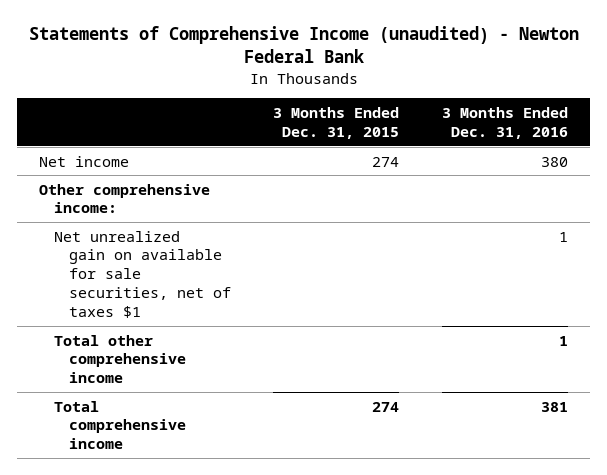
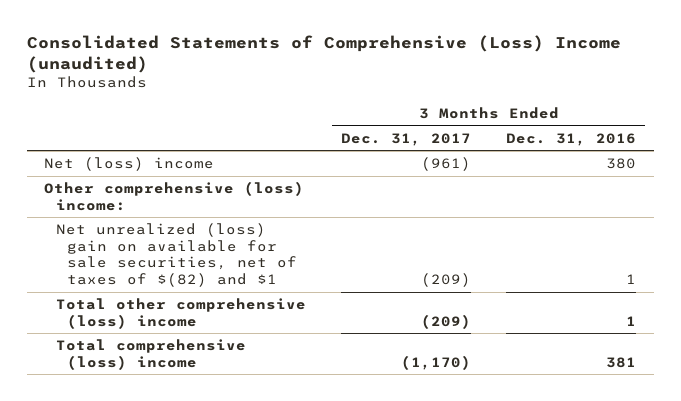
[28,26,579,64] Statements of Comprehensive Income (unaudited) - Newton Federal Bank -> [26,34,621,73] Consolidated Statements of Comprehensive (Loss) Income (unaudited)
[273,106,400,139] 3 Months Ended Dec. 31, 2015 -> none
none -> [341,132,472,146] Dec. 31, 2017
[38,155,129,167] Net income -> [44,157,215,172] Net (loss) income
[38,183,210,214] Other comprehensive income: -> [44,181,305,211] Other comprehensive (loss) income:
[53,230,231,318] Net unrealized gain on available for sale securities, net of taxes $1 -> [55,223,298,288] Net unrealized (loss) gain on available for sale securities, net of taxes of $(82) and $1
[53,334,186,384] Total other comprehensive income -> [55,298,306,329] Total other comprehensive (loss) income
[53,400,186,450] Total comprehensive income -> [55,339,246,370] Total comprehensive (loss) income

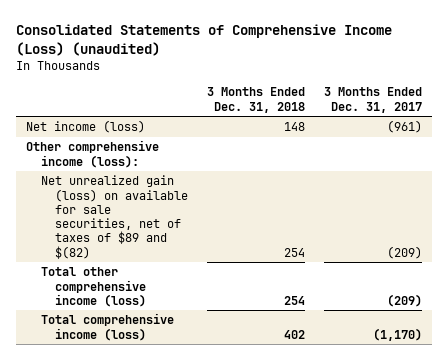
[26,34,621,73] Consolidated Statements of Comprehensive (Loss) Income (unaudited) -> [16,24,393,56] Consolidated Statements of Comprehensive Income (Loss) (unaudited)
[506,132,637,146] Dec. 31, 2016 -> none
none -> [207,87,306,113] 3 Months Ended Dec. 31, 2018
[44,157,215,172] Net (loss) income -> [25,120,145,134] Net income (loss)
[44,181,305,211] Other comprehensive (loss) income: -> [25,140,159,168] Other comprehensive income (loss):
[55,223,298,288] Net unrealized (loss) gain on available for sale securities, net of taxes of $(82) and $1 -> [40,175,189,259] Net unrealized gain (loss) on available for sale securities, net of taxes of $89 and $(82)
[55,298,306,329] Total other comprehensive (loss) income -> [40,267,147,307] Total other comprehensive income (loss)
[55,339,246,370] Total comprehensive (loss) income -> [40,313,174,341] Total comprehensive income (loss)

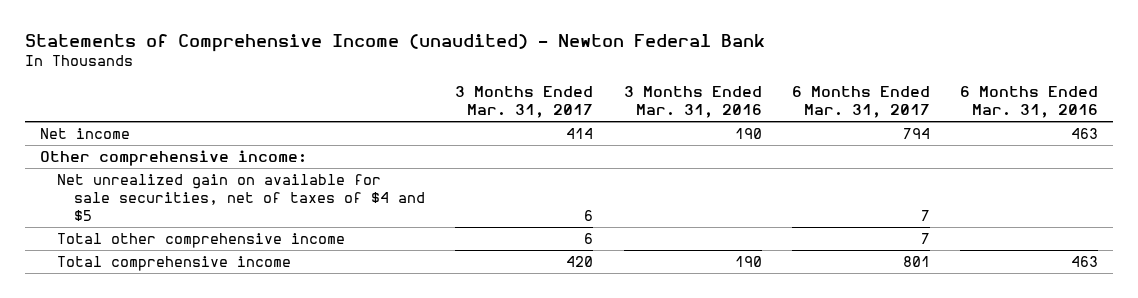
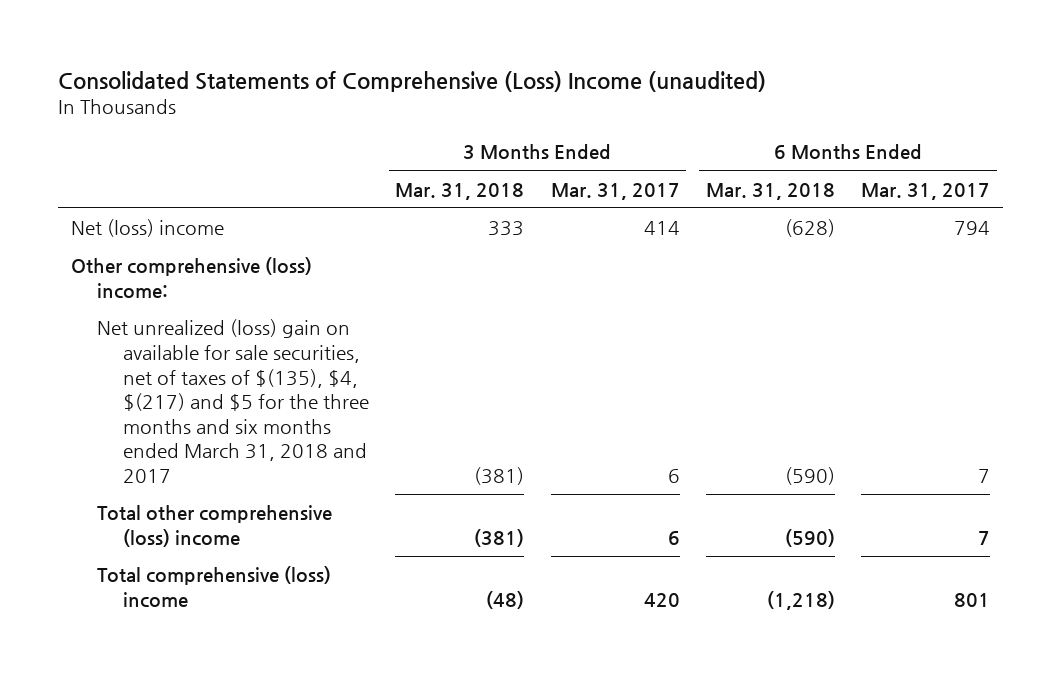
[24,34,765,53] Statements of Comprehensive Income (unaudited) - Newton Federal Bank -> [58,70,767,92] Consolidated Statements of Comprehensive (Loss) Income (unaudited)
[623,86,762,119] 3 Months Ended Mar. 31, 2016 -> none
[959,86,1098,119] 6 Months Ended Mar. 31, 2016 -> none
none -> [395,182,525,200] Mar. 31, 2018
none -> [705,182,835,200] Mar. 31, 2018
[39,127,130,139] Net income -> [71,219,225,238] Net (loss) income
[39,149,307,166] Other comprehensive income: -> [71,257,313,300] Other comprehensive (loss) income:
[57,173,426,221] Net unrealized gain on available for sale securities, net of taxes of $4 and $5 -> [97,319,370,483] Net unrealized (loss) gain on available for sale securities, net of taxes of $(135), $4, $(217) and $5 for the three months and six months ended March 31, 2018 and 2017
[57,232,346,248] Total other comprehensive income -> [97,505,333,548] Total other comprehensive (loss) income
[57,255,292,271] Total comprehensive income -> [97,566,332,609] Total comprehensive (loss) income

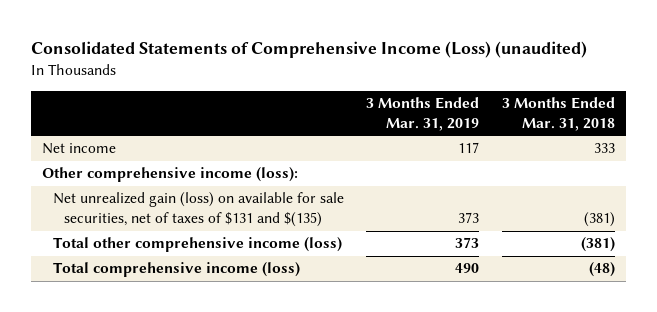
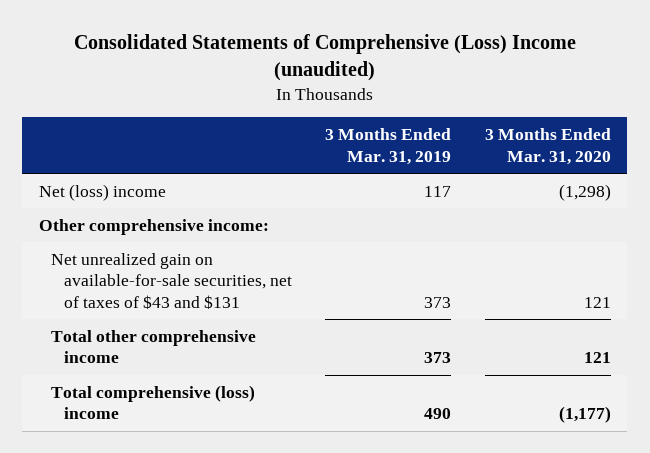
[30,41,587,59] Consolidated Statements of Comprehensive Income (Loss) (unaudited) -> [73,34,576,82] Consolidated Statements of Comprehensive (Loss) Income (unaudited)
[501,97,615,131] 3 Months Ended Mar. 31, 2018 -> none
none -> [484,128,611,165] 3 Months Ended Mar. 31, 2020
[41,143,116,155] Net income -> [39,183,167,201] Net (loss) income
[41,167,298,183] Other comprehensive income (loss): -> [39,218,270,235] Other comprehensive income:
[52,192,344,228] Net unrealized gain (loss) on available for sale securities, net of taxes of $131 and $(135) -> [51,252,292,309] Net unrealized gain on available-for-sale securities, net of taxes of $43 and $131
[52,237,342,253] Total other comprehensive income (loss) -> [51,329,257,364] Total other comprehensive income
[52,262,300,278] Total comprehensive income (loss) -> [51,384,256,420] Total comprehensive (loss) income

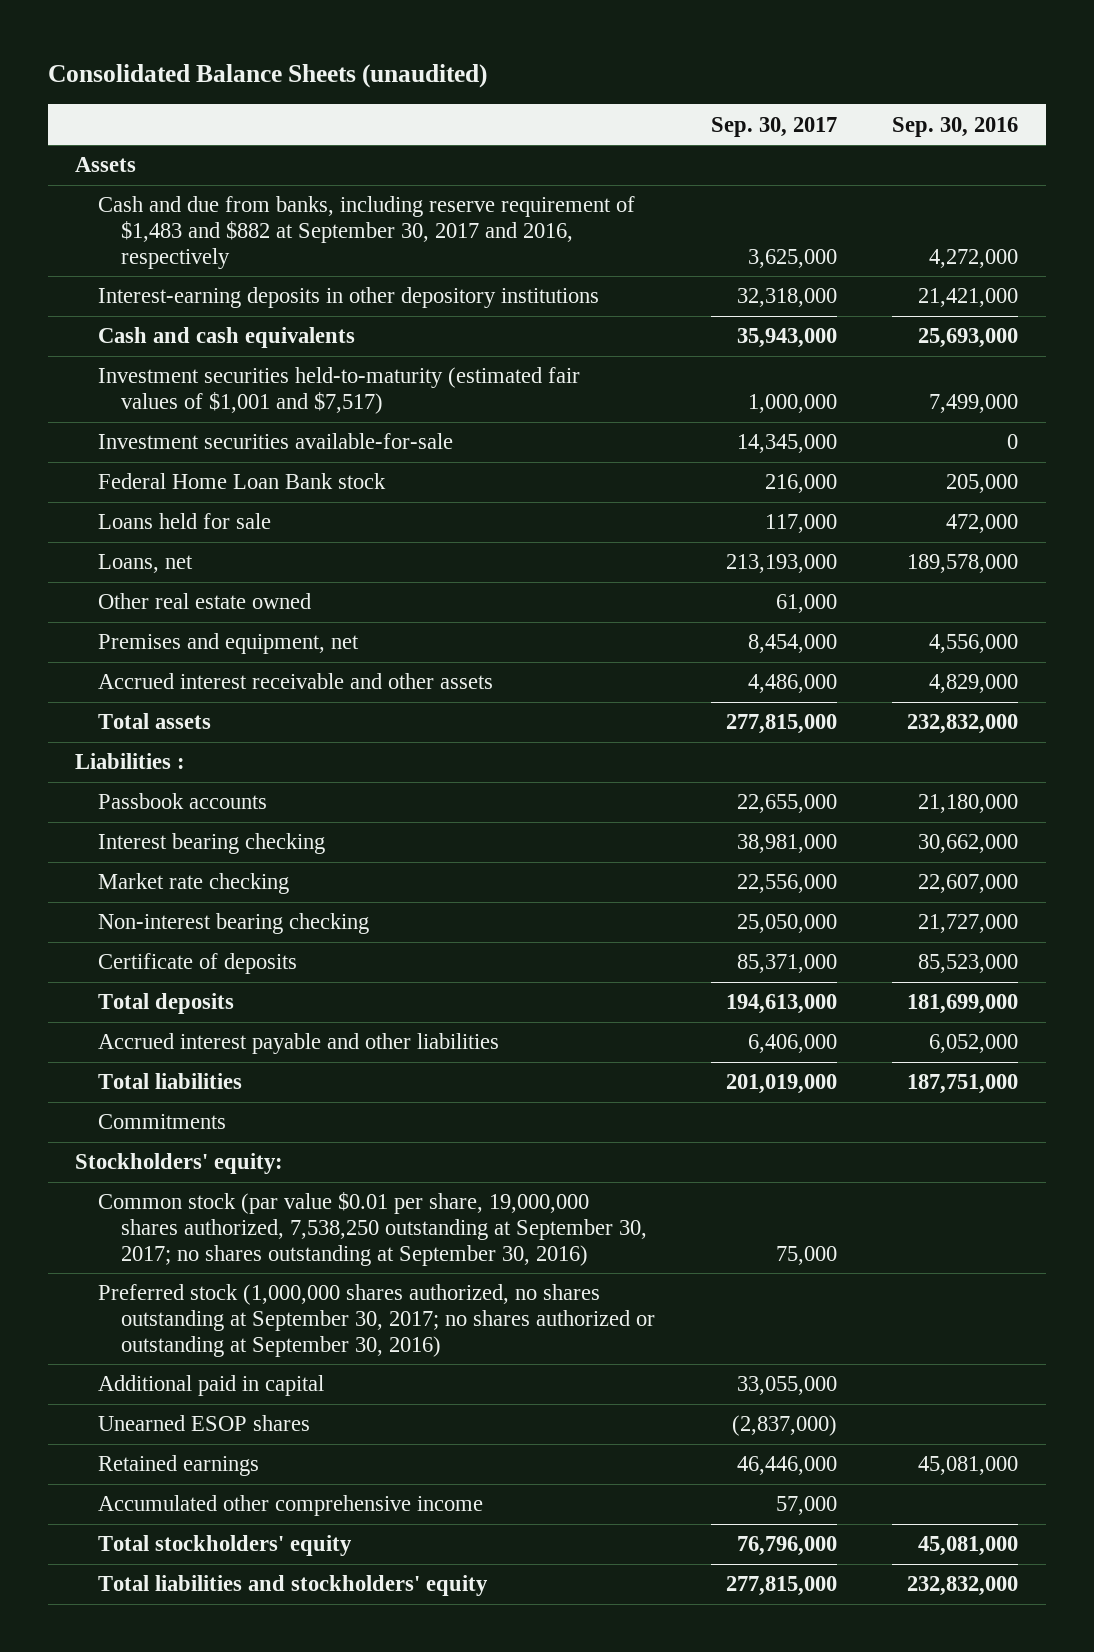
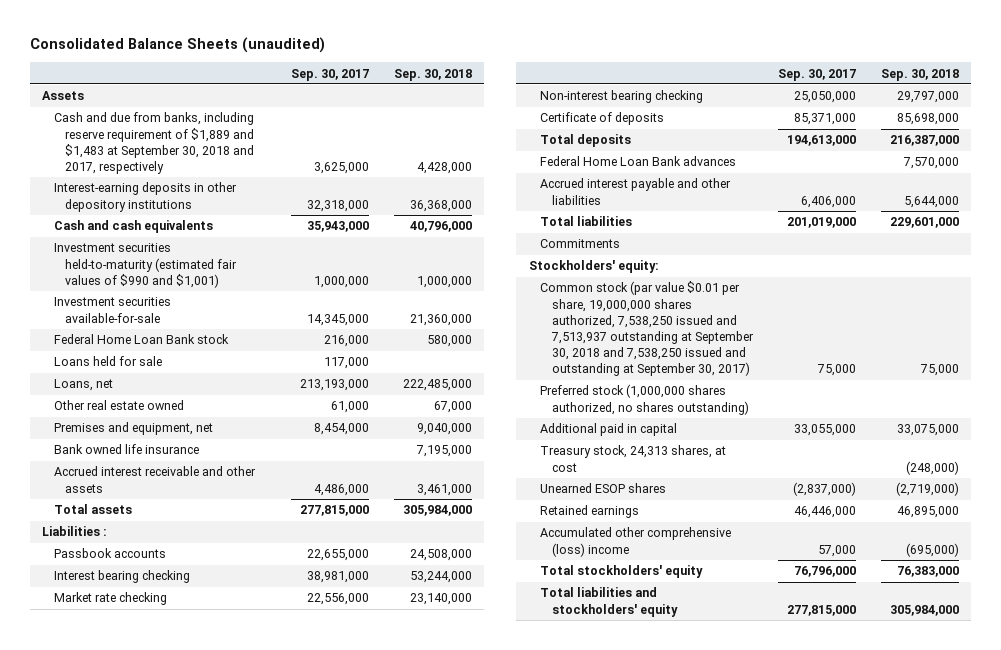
[892,116,1019,137] Sep. 30, 2016 -> none
none -> [393,68,472,81] Sep. 30, 2018
[98,196,636,269] Cash and due from banks, including reserve requirement of $1,483 and $882 at September 30, 2017 and 2016, respectively -> [53,112,255,175] Cash and due from banks, including reserve requirement of $1,889 and $1,483 at September 30, 2018 and 2017, respectively
[98,367,581,414] Investment securities held-to-maturity (estimated fair values of $1,001 and $7,517) -> [53,243,238,288] Investment securities held-to-maturity (estimated fair values of $990 and $1,001)
none -> [53,444,199,455] Bank owned life insurance
none -> [540,156,737,167] Federal Home Loan Bank advances
[98,1192,647,1266] Common stock (par value $0.01 per share, 19,000,000 shares authorized, 7,538,250 outstanding at September 30, 2017; no shares outstanding at September 30, 2016) -> [540,281,755,377] Common stock (par value $0.01 per share, 19,000,000 shares authorized, 7,538,250 issued and 7,513,937 outstanding at September 30, 2018 and 7,538,250 issued and outstanding at September 30, 2017)
[98,1284,655,1357] Preferred stock (1,000,000 shares authorized, no shares outstanding at September 30, 2017; no shares authorized or outstanding at September 30, 2016) -> [540,384,750,415] Preferred stock (1,000,000 shares authorized, no shares outstanding)
none -> [540,445,727,472] Treasury stock, 24,313 shares, at cost
[98,1495,484,1517] Accumulated other comprehensive income -> [540,527,732,557] Accumulated other comprehensive (loss) income

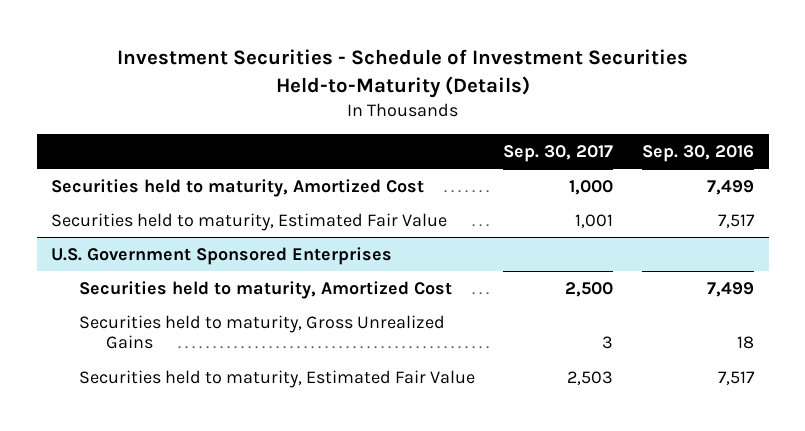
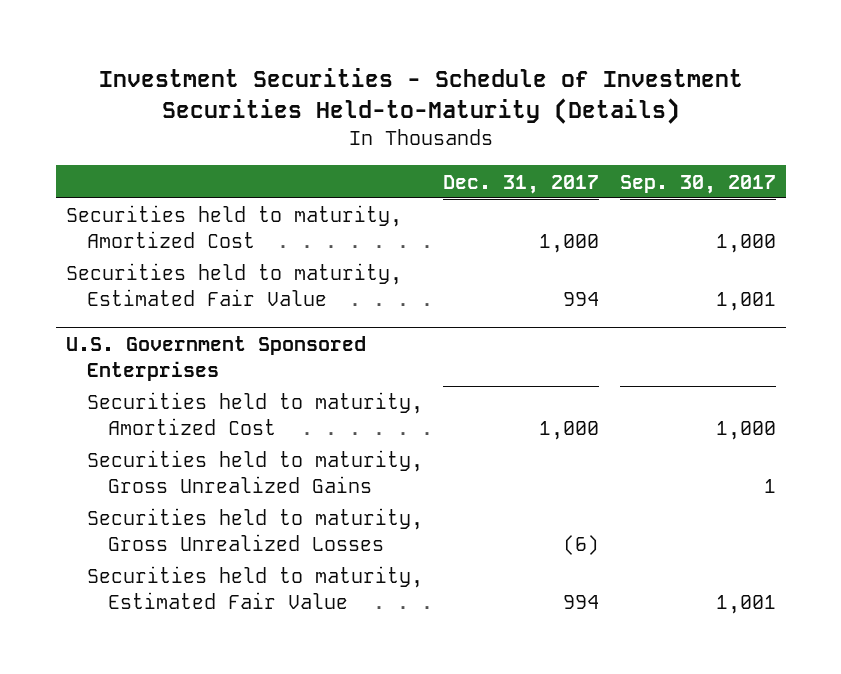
[642,144,755,162] Sep. 30, 2016 -> none
none -> [443,174,600,194] Dec. 31, 2017
[565,281,614,297] 2,500 -> [715,420,776,440] 1,000
[602,336,614,350] 3 -> [763,478,776,493] 1
none -> [86,508,423,551] Securities held to maturity, Gross Unrealized Losses
[567,370,614,385] 2,503 -> [715,594,776,614] 1,001

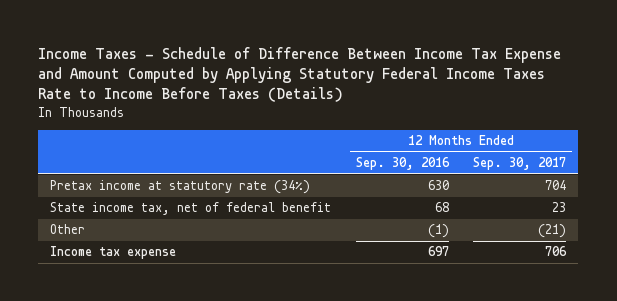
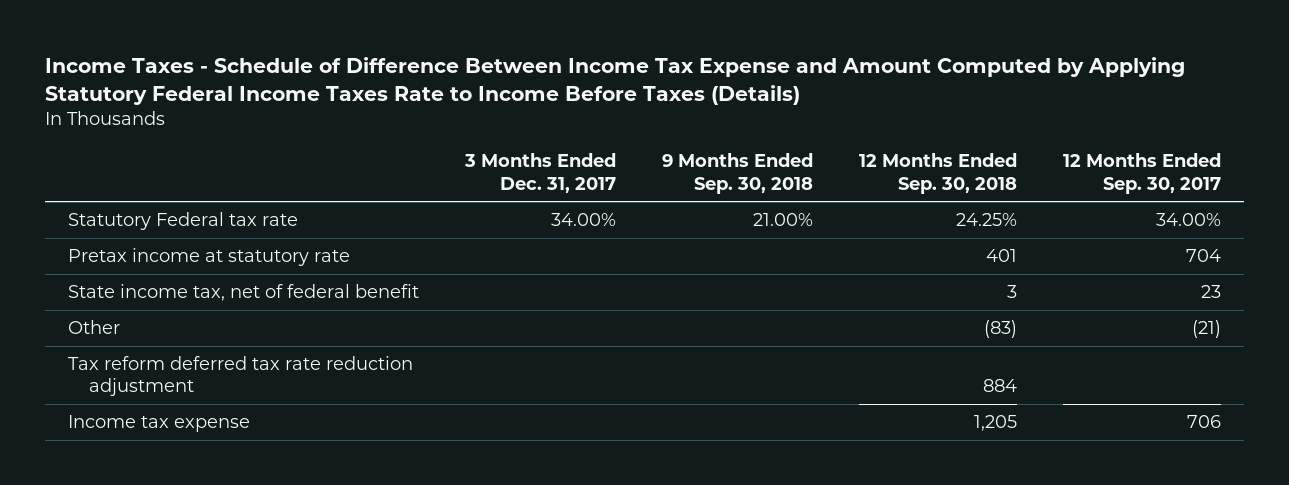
[355,157,450,171] Sep. 30, 2016 -> none
none -> [464,153,617,193] 3 Months Ended Dec. 31, 2017
none -> [662,153,814,194] 9 Months Ended Sep. 30, 2018
none -> [858,153,1017,194] 12 Months Ended Sep. 30, 2018
none -> [68,212,299,231] Statutory Federal tax rate
[50,180,311,195] Pretax income at statutory rate (34%) -> [68,248,351,267] Pretax income at statutory rate
none -> [68,356,414,397] Tax reform deferred tax rate reduction adjustment

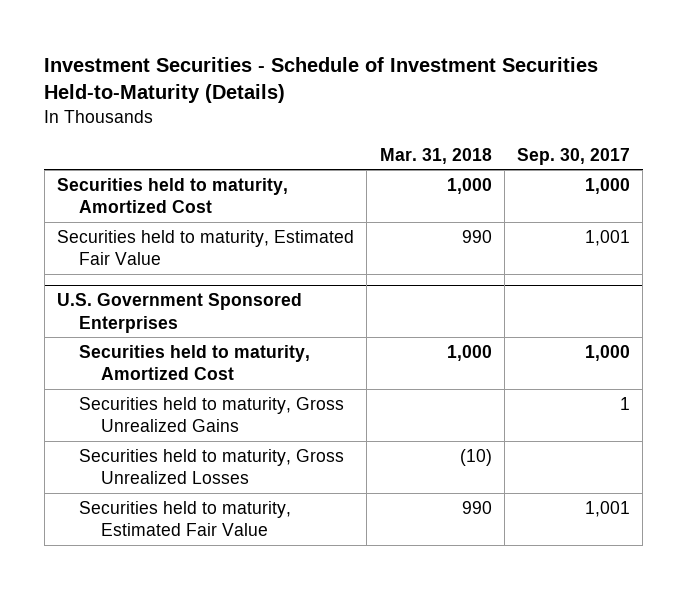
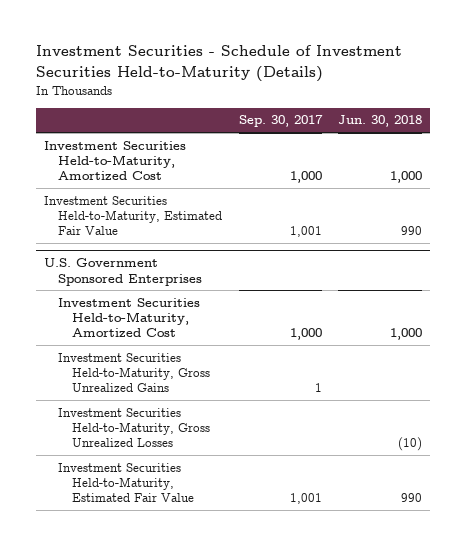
[379,147,492,164] Mar. 31, 2018 -> none
none -> [338,115,423,128] Jun. 30, 2018
[57,177,289,214] Securities held to maturity, Amortized Cost -> [44,140,187,181] Investment Securities Held-to-Maturity, Amortized Cost
[57,229,355,266] Securities held to maturity, Estimated Fair Value -> [44,195,223,236] Investment Securities Held-to-Maturity, Estimated Fair Value
[78,344,310,381] Securities held to maturity, Amortized Cost -> [58,297,201,338] Investment Securities Held-to-Maturity, Amortized Cost
[78,396,344,433] Securities held to maturity, Gross Unrealized Gains -> [58,352,211,393] Investment Securities Held-to-Maturity, Gross Unrealized Gains
[78,448,344,485] Securities held to maturity, Gross Unrealized Losses -> [58,407,211,448] Investment Securities Held-to-Maturity, Gross Unrealized Losses
[78,500,291,537] Securities held to maturity, Estimated Fair Value -> [58,462,195,503] Investment Securities Held-to-Maturity, Estimated Fair Value

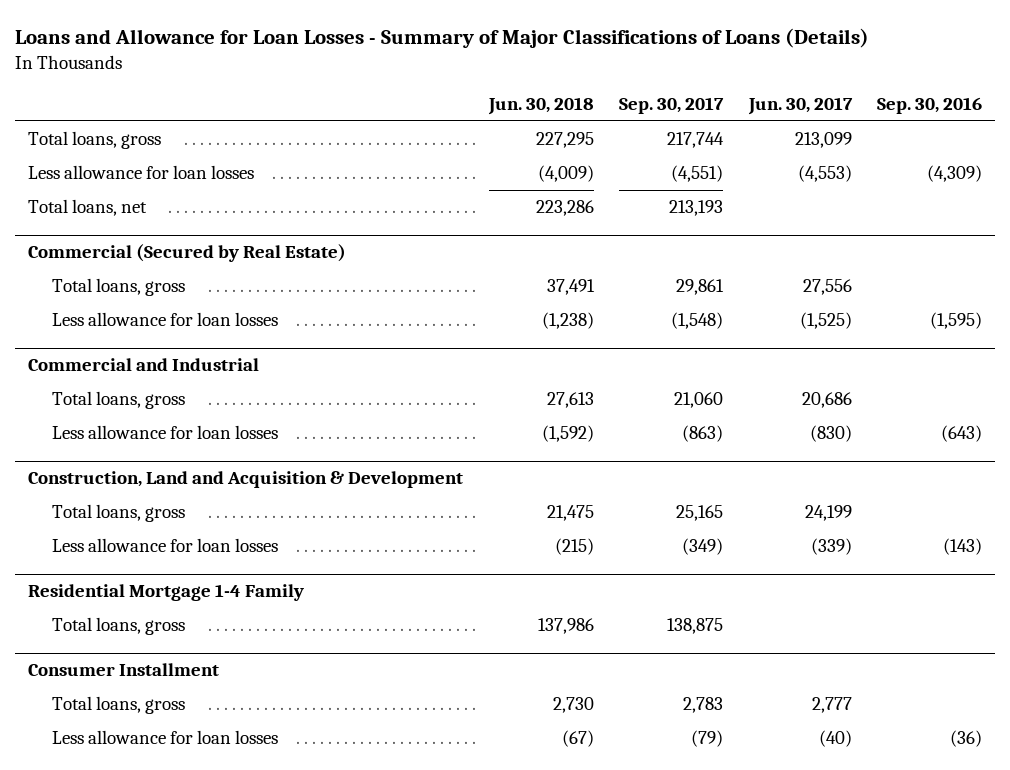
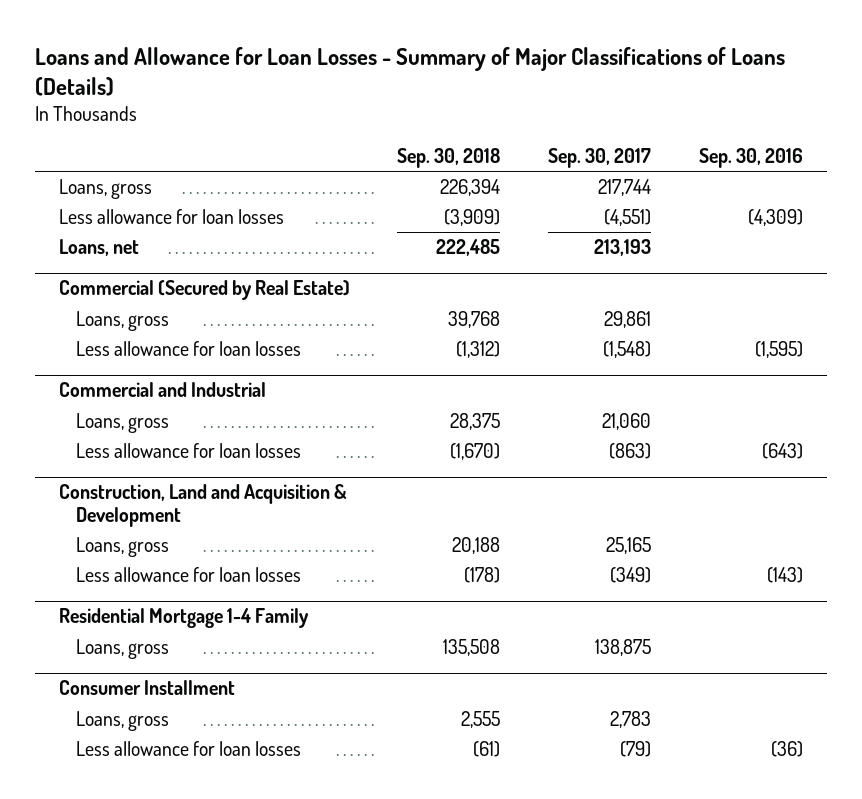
[487,97,594,116] Jun. 30, 2018 -> none
[747,97,853,116] Jun. 30, 2017 -> none
none -> [397,148,501,169] Sep. 30, 2018
[28,131,162,150] Total loans, gross -> [58,179,152,200] Loans, gross
[28,199,148,217] Total loans, net -> [58,239,139,257] Loans, net
[51,278,185,297] Total loans, gross -> [76,311,170,332] Loans, gross
[51,391,185,410] Total loans, gross -> [76,413,170,434] Loans, gross
[51,504,185,523] Total loans, gross -> [76,537,170,558] Loans, gross
[51,617,185,636] Total loans, gross -> [76,639,170,660] Loans, gross
[51,696,185,715] Total loans, gross -> [76,711,170,732] Loans, gross

